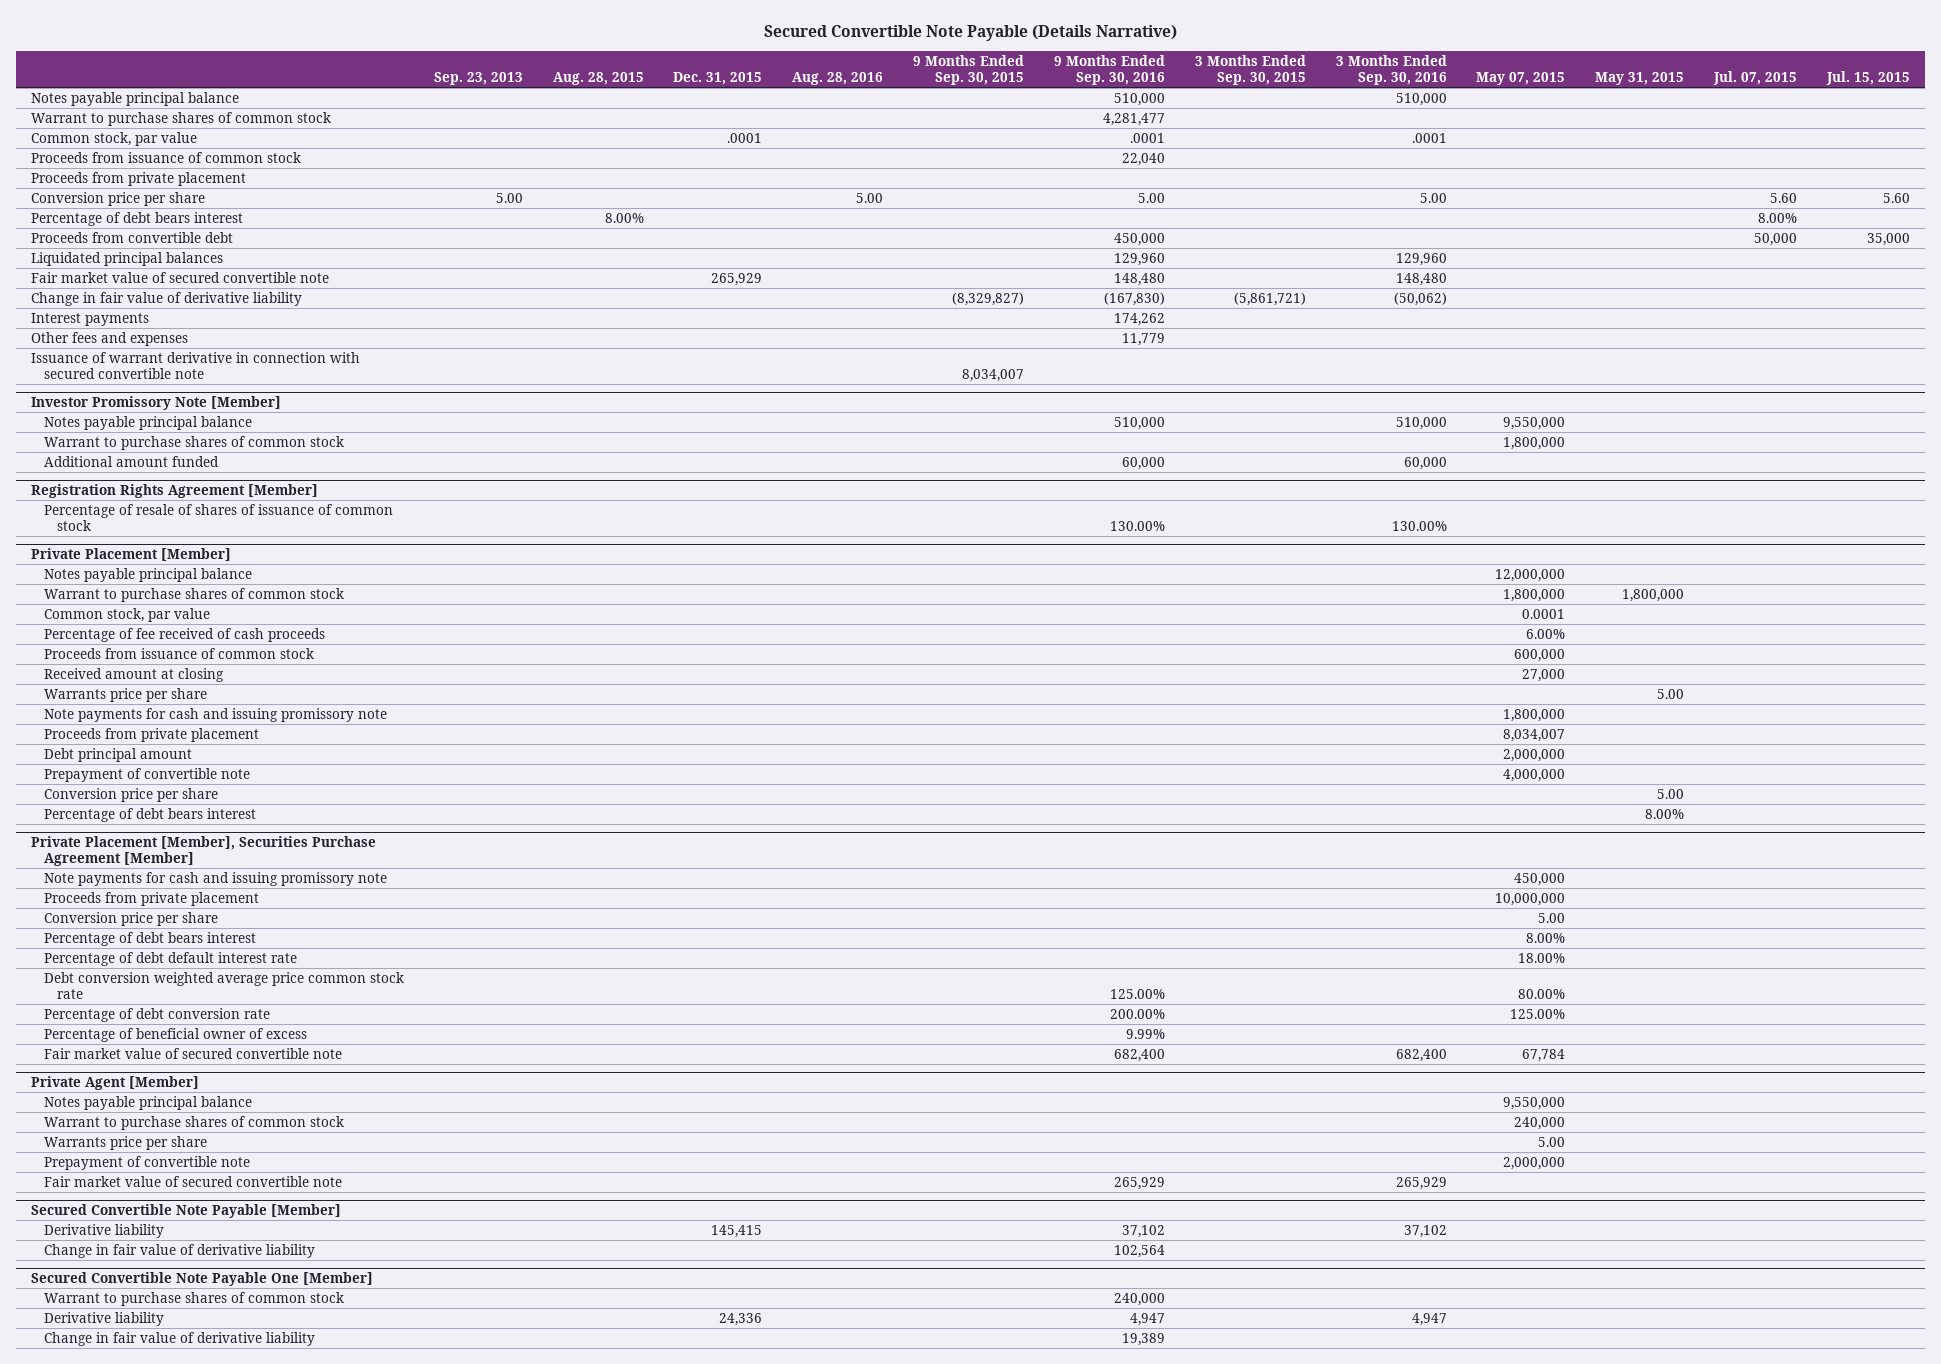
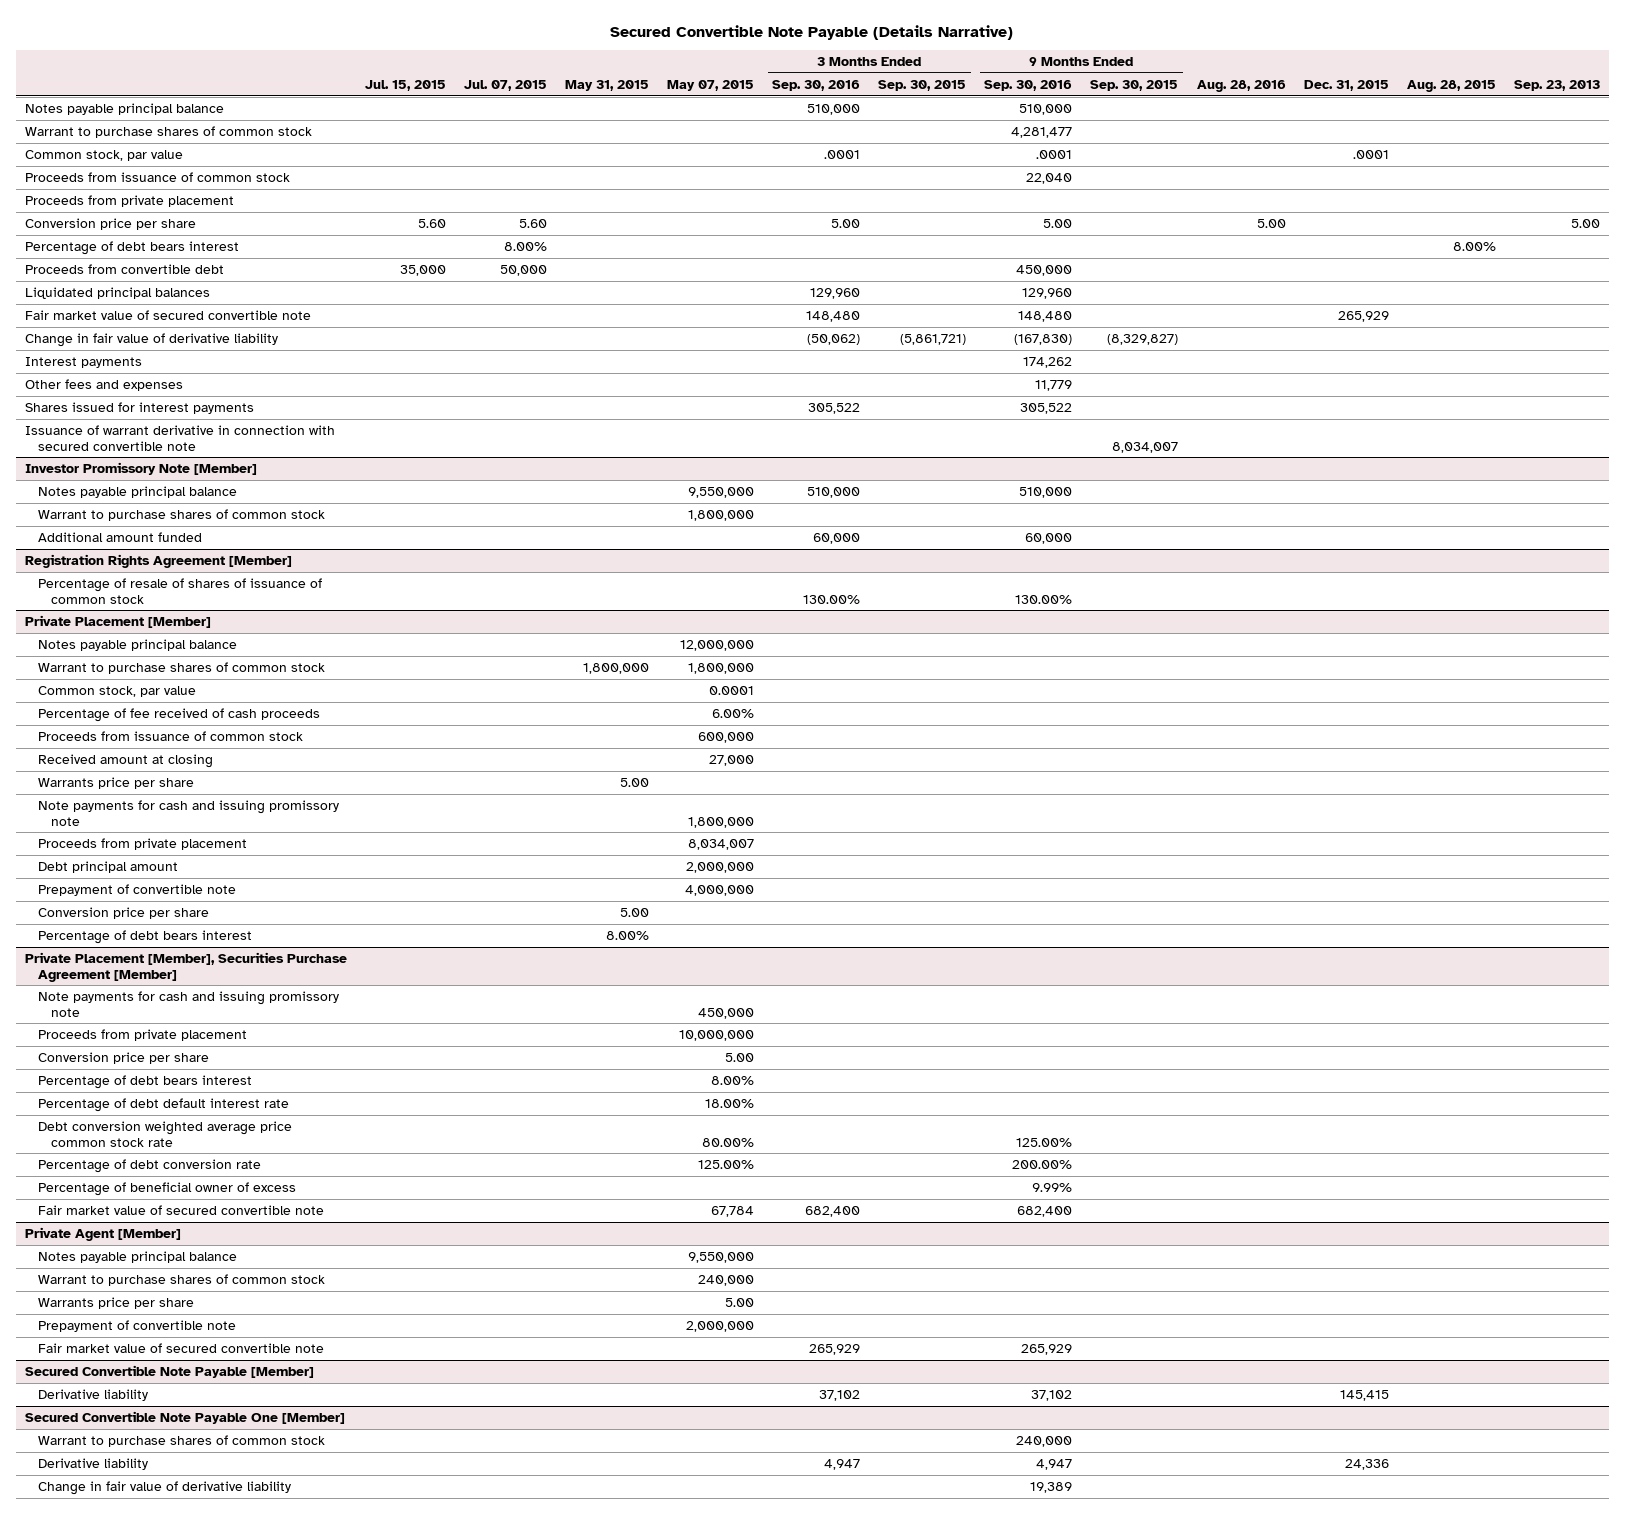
none -> [24,401,254,414] Shares issued for interest payments
[43,1243,315,1258] Change in fair value of derivative liability -> none

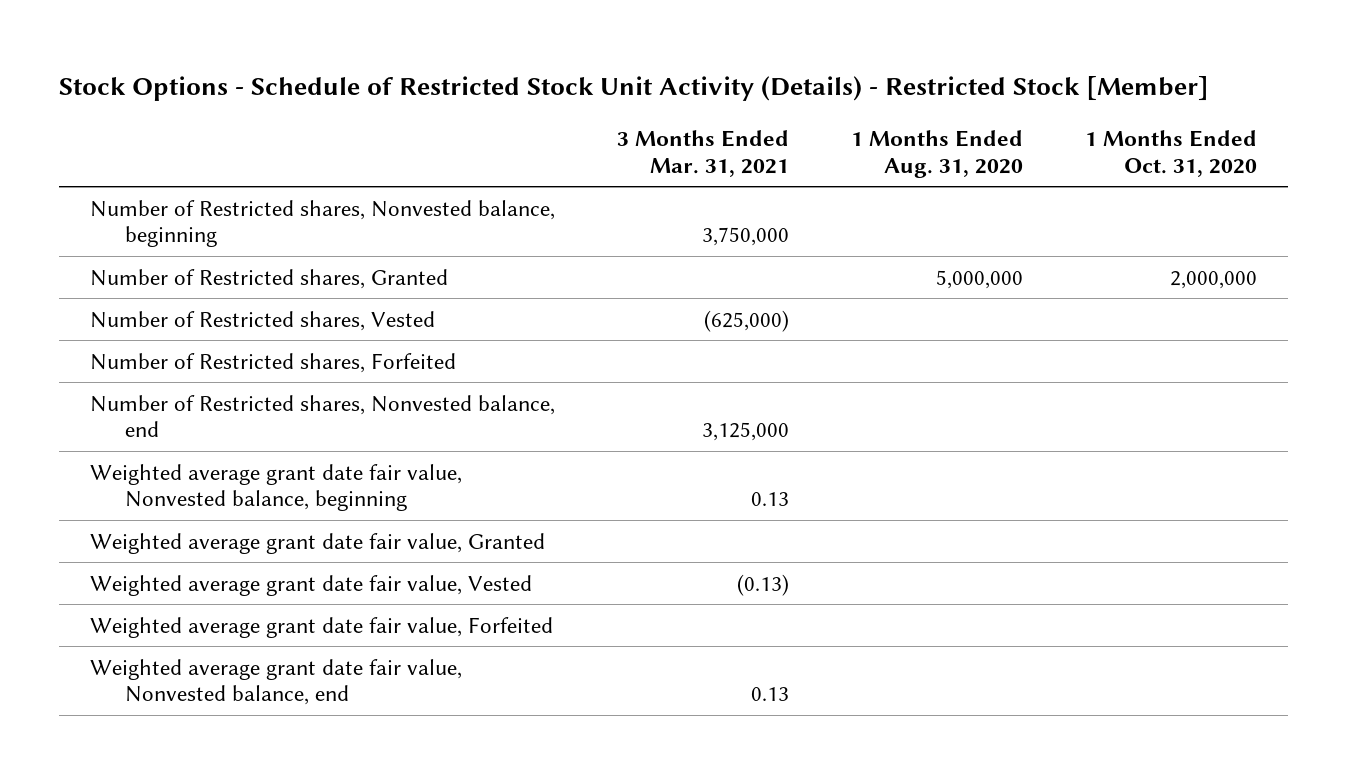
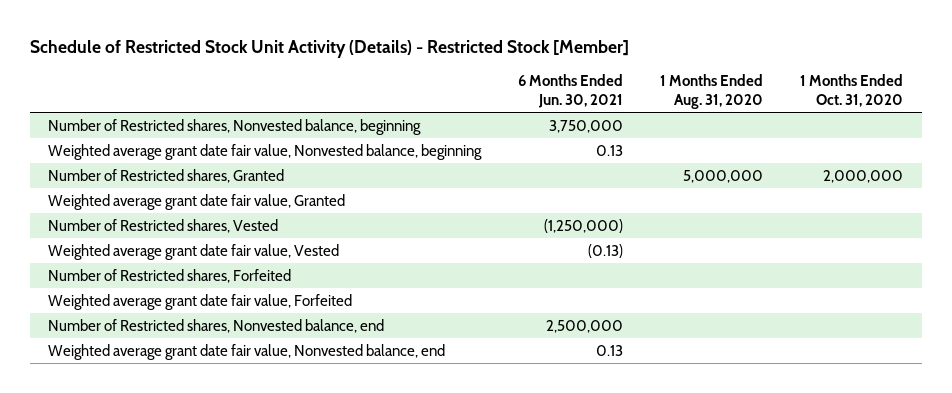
[59,75,1210,101] Stock Options - Schedule of Restricted Stock Unit Activity (Details) - Restricted Stock [Member] -> [29,40,629,59] Schedule of Restricted Stock Unit Activity (Details) - Restricted Stock [Member]
[616,130,789,177] 3 Months Ended Mar. 31, 2021 -> none
none -> [518,74,624,109] 6 Months Ended Jun. 30, 2021
[90,268,449,289] Number of Restricted shares, Granted -> [48,168,285,183] Number of Restricted shares, Granted
[90,310,436,331] Number of Restricted shares, Vested -> [48,218,279,233] Number of Restricted shares, Vested
[90,352,457,373] Number of Restricted shares, Forfeited -> [48,268,292,283] Number of Restricted shares, Forfeited
[90,394,556,438] Number of Restricted shares, Nonvested balance, end -> [48,318,385,333] Number of Restricted shares, Nonvested balance, end

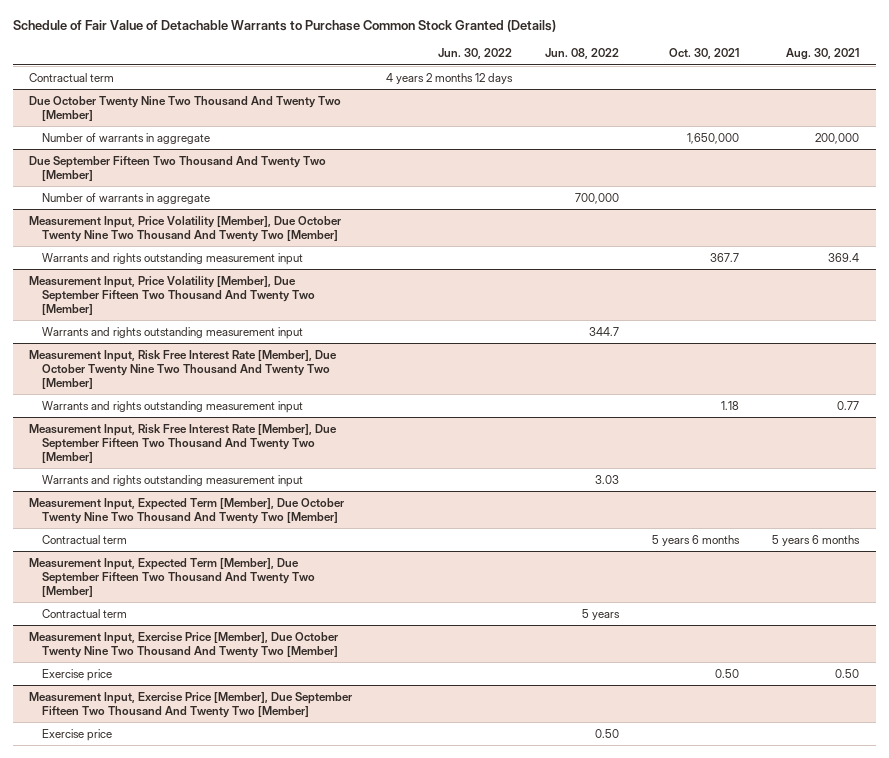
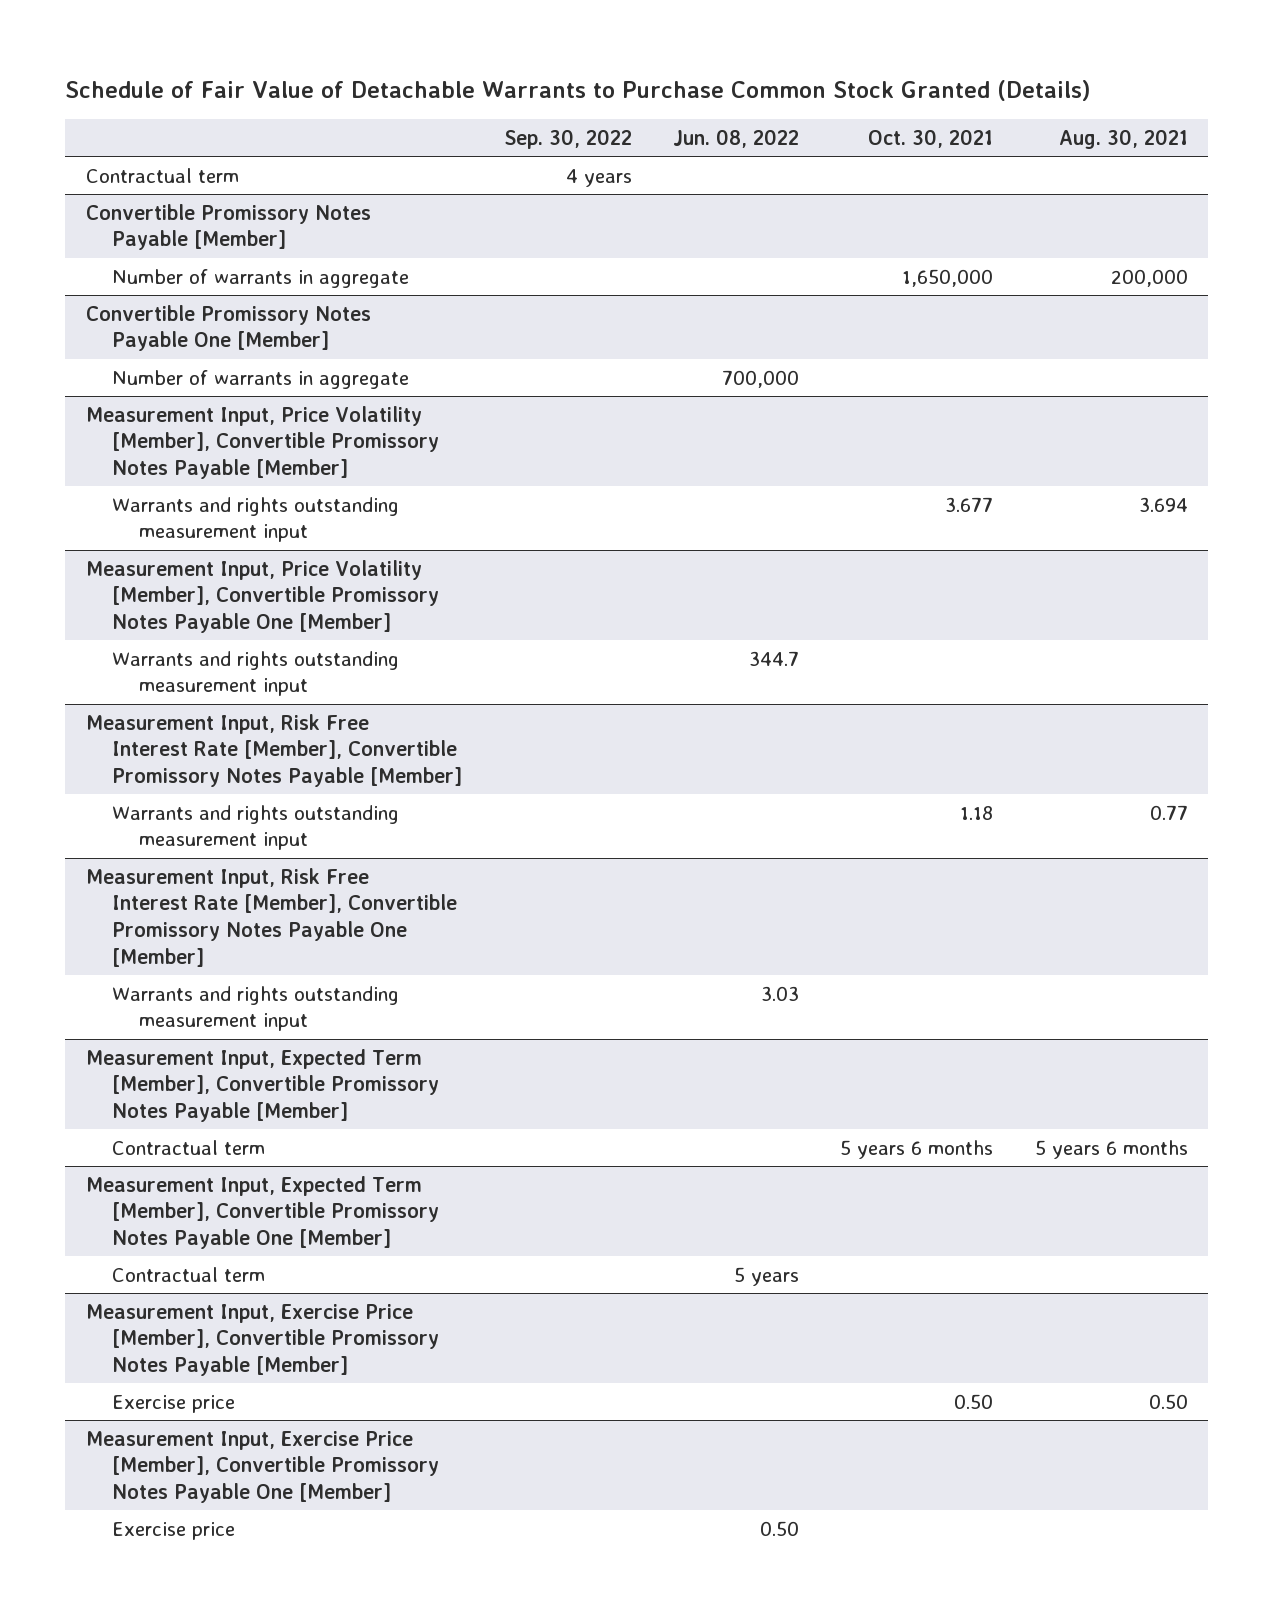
[437,48,512,60] Jun. 30, 2022 -> none
none -> [503,129,632,150] Sep. 30, 2022
[29,95,342,121] Due October Twenty Nine Two Thousand And Twenty Two [Member] -> [86,203,372,251] Convertible Promissory Notes Payable [Member]
[29,155,327,181] Due September Fifteen Two Thousand And Twenty Two [Member] -> [86,304,372,352] Convertible Promissory Notes Payable One [Member]
[29,215,342,242] Measurement Input, Price Volatility [Member], Due October Twenty Nine Two Thousand And Twenty Two [Member] -> none
[42,252,304,265] Warrants and rights outstanding measurement input -> none
none -> [86,405,440,479] Measurement Input, Price Volatility [Member], Convertible Promissory Notes Payable [Member]
none -> [112,496,400,543] Warrants and rights outstanding measurement input
[29,275,316,315] Measurement Input, Price Volatility [Member], Due September Fifteen Two Thousand And Twenty Two [Member] -> [86,559,440,633] Measurement Input, Price Volatility [Member], Convertible Promissory Notes Payable One [Member]
[29,349,338,389] Measurement Input, Risk Free Interest Rate [Member], Due October Twenty Nine Two Thousand And Twenty Two [Member] -> [86,713,463,787] Measurement Input, Risk Free Interest Rate [Member], Convertible Promissory Notes Payable [Member]
[29,423,338,463] Measurement Input, Risk Free Interest Rate [Member], Due September Fifteen Two Thousand And Twenty Two [Member] -> [86,867,458,967] Measurement Input, Risk Free Interest Rate [Member], Convertible Promissory Notes Payable One [Member]
[29,497,345,524] Measurement Input, Expected Term [Member], Due October Twenty Nine Two Thousand And Twenty Two [Member] -> [86,1048,440,1122] Measurement Input, Expected Term [Member], Convertible Promissory Notes Payable [Member]
[29,557,316,597] Measurement Input, Expected Term [Member], Due September Fifteen Two Thousand And Twenty Two [Member] -> [86,1175,440,1249] Measurement Input, Expected Term [Member], Convertible Promissory Notes Payable One [Member]
[29,631,339,658] Measurement Input, Exercise Price [Member], Due October Twenty Nine Two Thousand And Twenty Two [Member] -> [86,1303,440,1376] Measurement Input, Exercise Price [Member], Convertible Promissory Notes Payable [Member]
[29,691,353,718] Measurement Input, Exercise Price [Member], Due September Fifteen Two Thousand And Twenty Two [Member] -> [86,1430,440,1503] Measurement Input, Exercise Price [Member], Convertible Promissory Notes Payable One [Member]

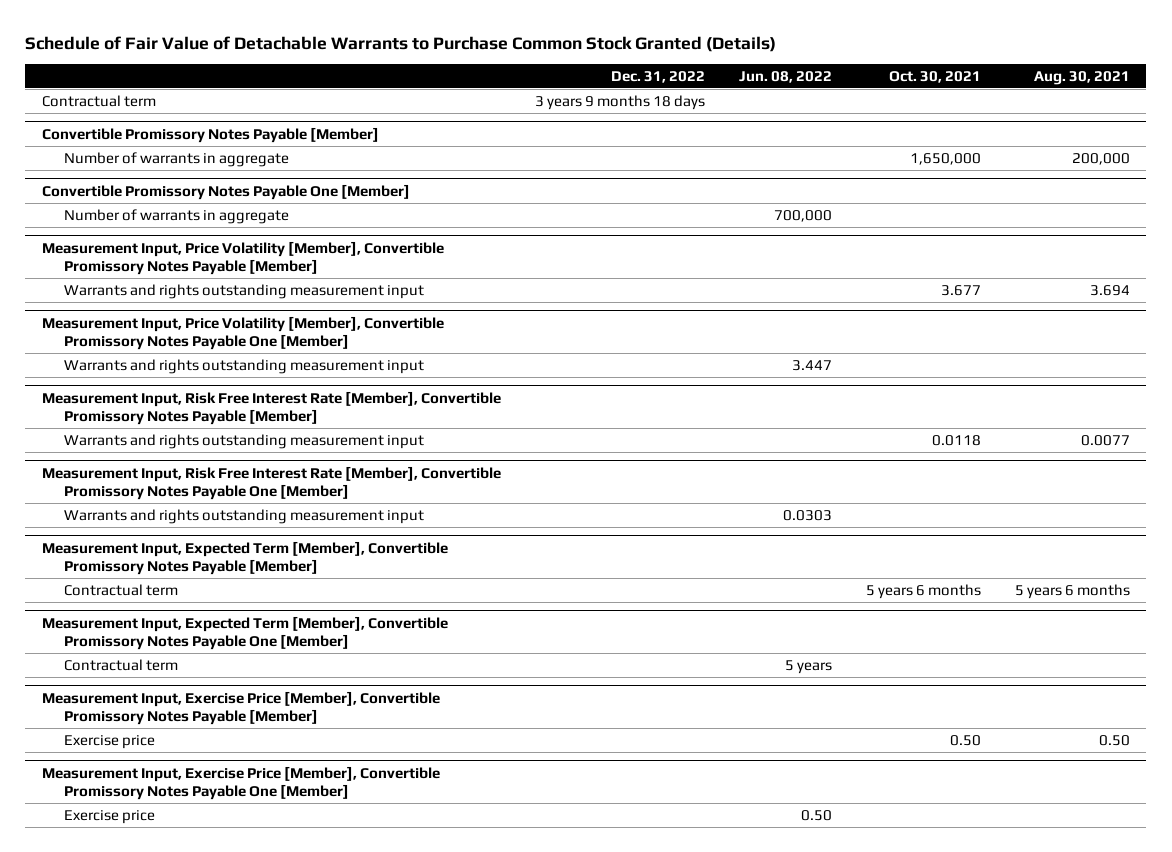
[503,129,632,150] Sep. 30, 2022 -> none
none -> [611,70,706,83] Dec. 31, 2022
[748,650,799,666] 344.7 -> [791,359,832,371] 3.447
[960,805,994,820] 1.18 -> [931,434,981,446] 0.0118
[1149,804,1188,820] 0.77 -> [1080,434,1130,446] 0.0077
[760,985,799,1001] 3.03 -> [782,509,832,521] 0.0303

